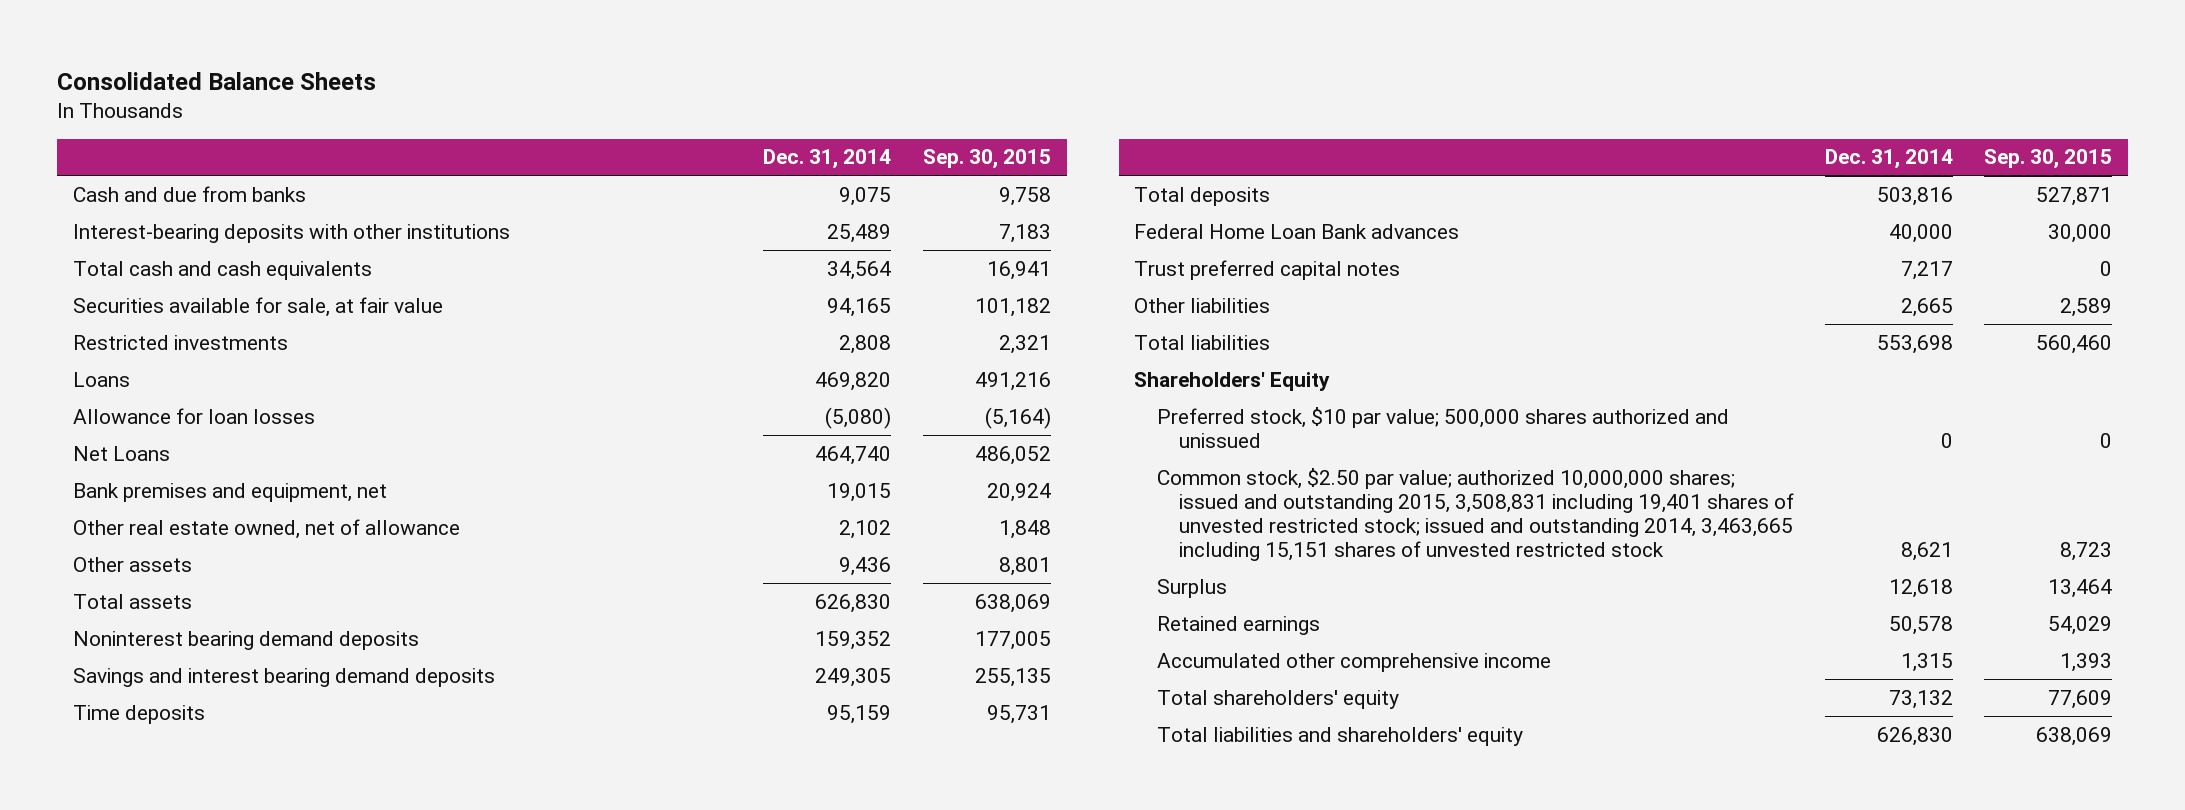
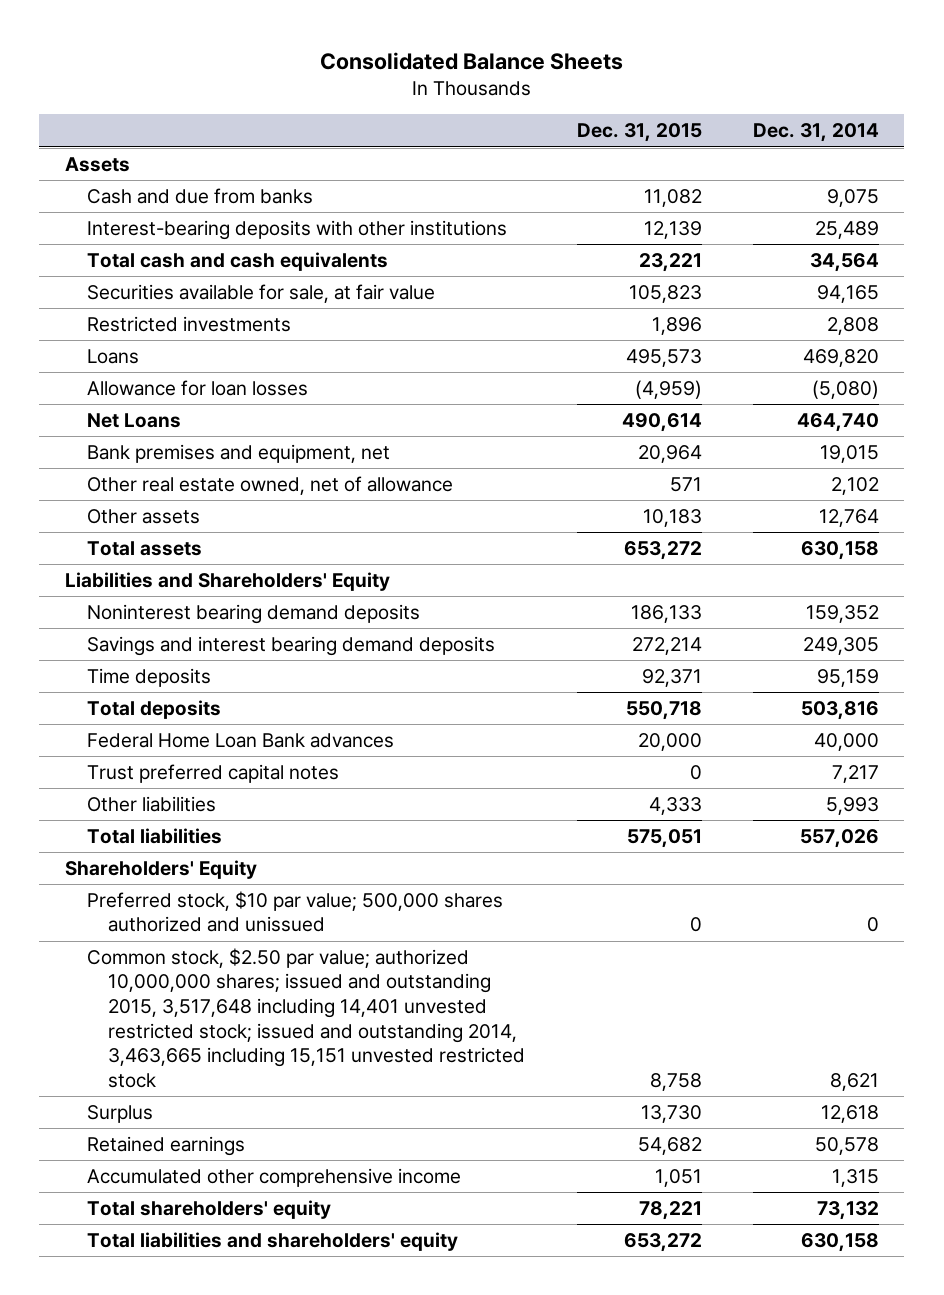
[922,149,1051,170] Sep. 30, 2015 -> none
none -> [576,123,702,143] Dec. 31, 2015
none -> [64,156,130,172] Assets
[839,556,892,576] 9,436 -> [818,508,879,527] 12,764
[815,593,892,613] 626,830 -> [800,540,879,560] 630,158
none -> [64,571,390,591] Liabilities and Shareholders' Equity
[1900,297,1953,317] 2,665 -> [825,796,879,815] 5,993
[1876,334,1953,354] 553,698 -> [799,828,879,848] 557,026
[1156,467,1794,561] Common stock, $2.50 par value; authorized 10,000,000 shares; issued and outstanding 2015, 3,508,831 including 19,401 shares of unvested restricted stock; issued and outstanding 2014, 3,463,665 including 15,151 shares of unvested restricted stock -> [86,947,526,1088] Common stock, $2.50 par value; authorized 10,000,000 shares; issued and outstanding 2015, 3,517,648 including 14,401 unvested restricted stock; issued and outstanding 2014, 3,463,665 including 15,151 unvested restricted stock
[1876,726,1953,746] 626,830 -> [800,1232,879,1252] 630,158

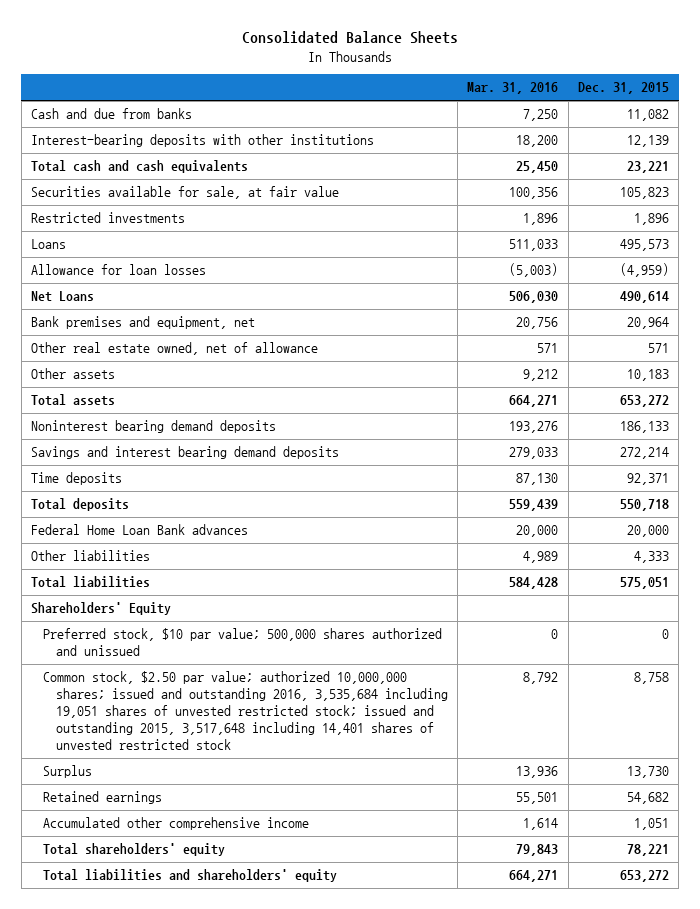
[752,123,879,143] Dec. 31, 2014 -> none
none -> [467,82,559,95] Mar. 31, 2016
[64,156,130,172] Assets -> none
[64,571,390,591] Liabilities and Shareholders' Equity -> none
[86,763,339,783] Trust preferred capital notes -> none
[86,947,526,1088] Common stock, $2.50 par value; authorized 10,000,000 shares; issued and outstanding 2015, 3,517,648 including 14,401 unvested restricted stock; issued and outstanding 2014, 3,463,665 including 15,151 unvested restricted stock -> [43,671,448,751] Common stock, $2.50 par value; authorized 10,000,000 shares; issued and outstanding 2016, 3,535,684 including 19,051 shares of unvested restricted stock; issued and outstanding 2015, 3,517,648 including 14,401 shares of unvested restricted stock

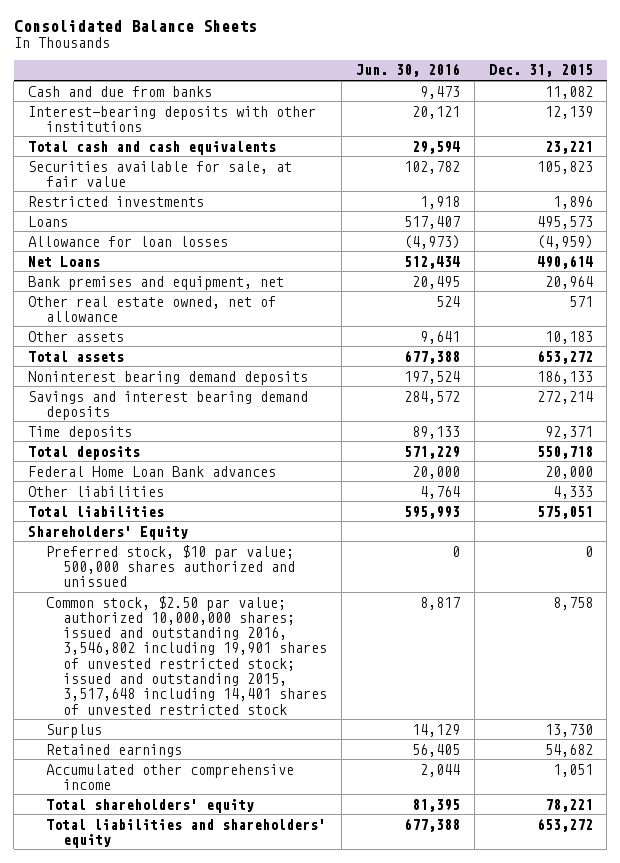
[467,82,559,95] Mar. 31, 2016 -> none
none -> [355,63,460,78] Jun. 30, 2016
[43,671,448,751] Common stock, $2.50 par value; authorized 10,000,000 shares; issued and outstanding 2016, 3,535,684 including 19,051 shares of unvested restricted stock; issued and outstanding 2015, 3,517,648 including 14,401 shares of unvested restricted stock -> [45,595,328,715] Common stock, $2.50 par value; authorized 10,000,000 shares; issued and outstanding 2016, 3,546,802 including 19,901 shares of unvested restricted stock; issued and outstanding 2015, 3,517,648 including 14,401 shares of unvested restricted stock

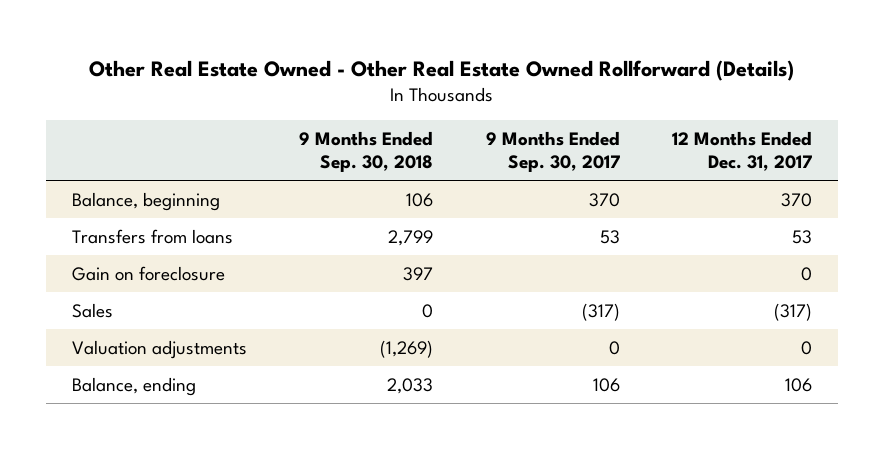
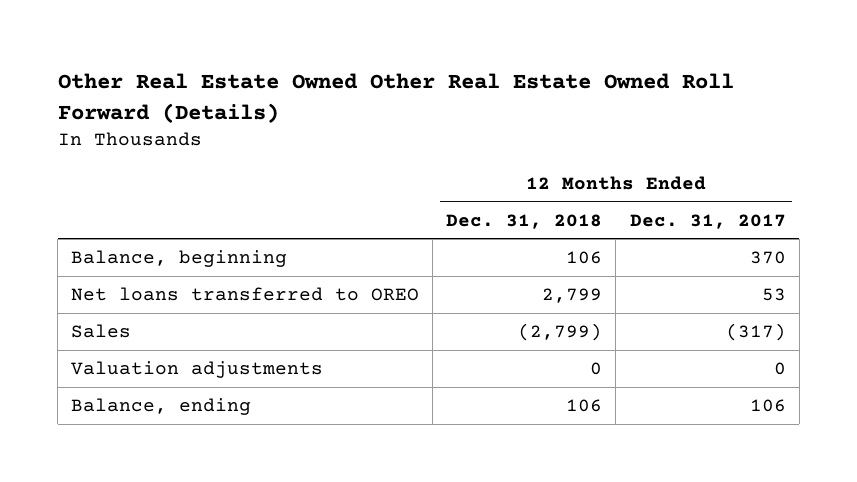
[88,59,794,81] Other Real Estate Owned - Other Real Estate Owned Rollforward (Details) -> [57,73,734,123] Other Real Estate Owned Other Real Estate Owned Roll Forward (Details)
[299,131,434,173] 9 Months Ended Sep. 30, 2018 -> none
[485,131,620,173] 9 Months Ended Sep. 30, 2017 -> none
none -> [446,213,603,229] Dec. 31, 2018
[72,265,226,281] Gain on foreclosure -> none
[72,228,234,244] Transfers from loans -> [71,287,420,302] Net loans transferred to OREO

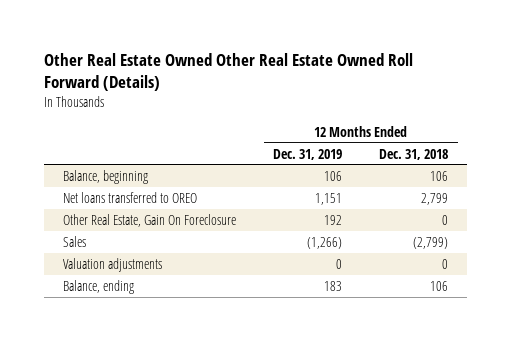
[629,213,786,229] Dec. 31, 2017 -> none
none -> [273,148,343,160] Dec. 31, 2019
none -> [62,213,236,227] Other Real Estate, Gain On Foreclosure

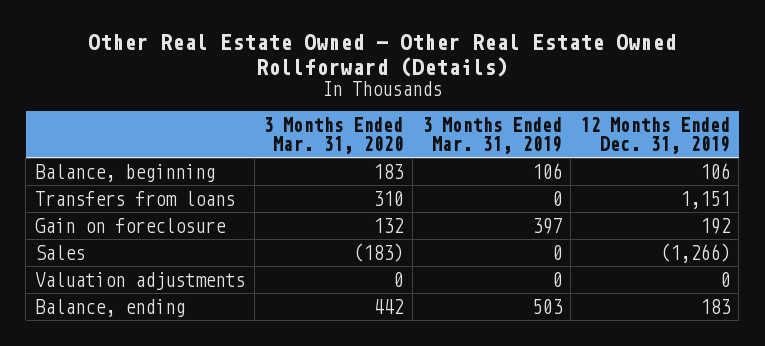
[44,53,414,92] Other Real Estate Owned Other Real Estate Owned Roll Forward (Details) -> [88,34,677,77] Other Real Estate Owned - Other Real Estate Owned Rollforward (Details)
[379,148,449,160] Dec. 31, 2018 -> none
none -> [263,117,404,154] 3 Months Ended Mar. 31, 2020
none -> [421,117,562,154] 3 Months Ended Mar. 31, 2019
[62,191,197,203] Net loans transferred to OREO -> [35,190,236,206] Transfers from loans
[62,213,236,227] Other Real Estate, Gain On Foreclosure -> [35,217,227,233] Gain on foreclosure

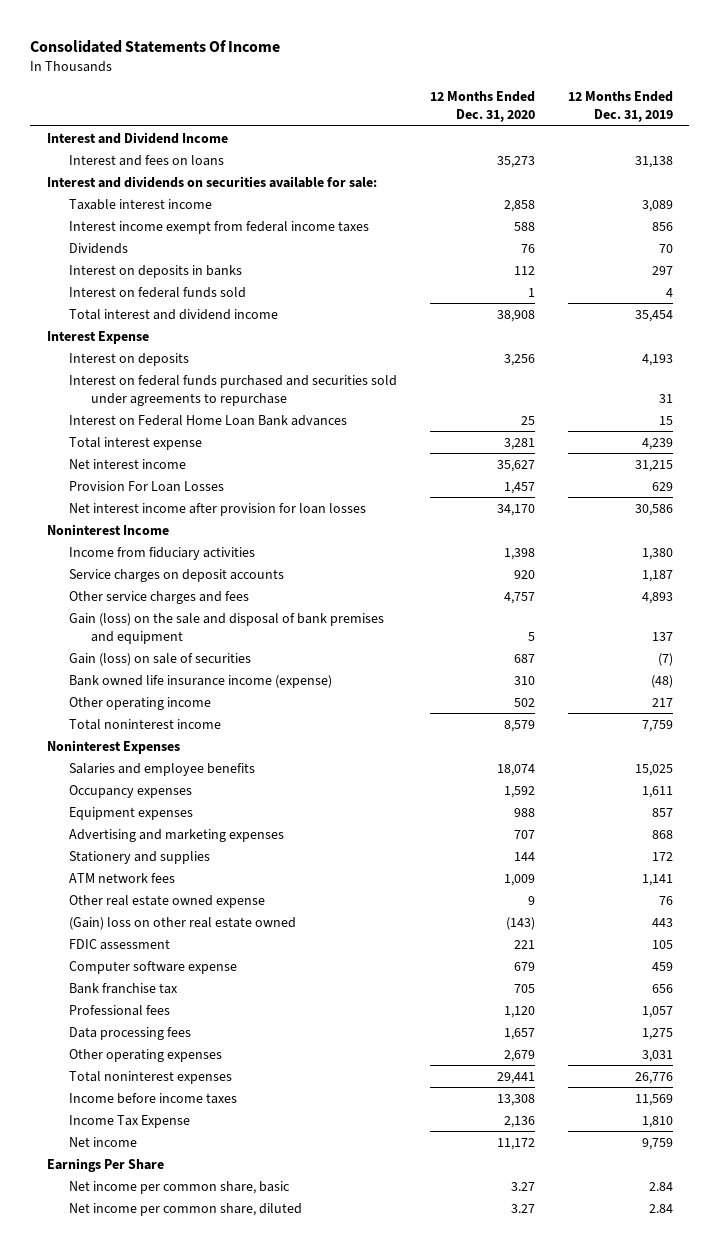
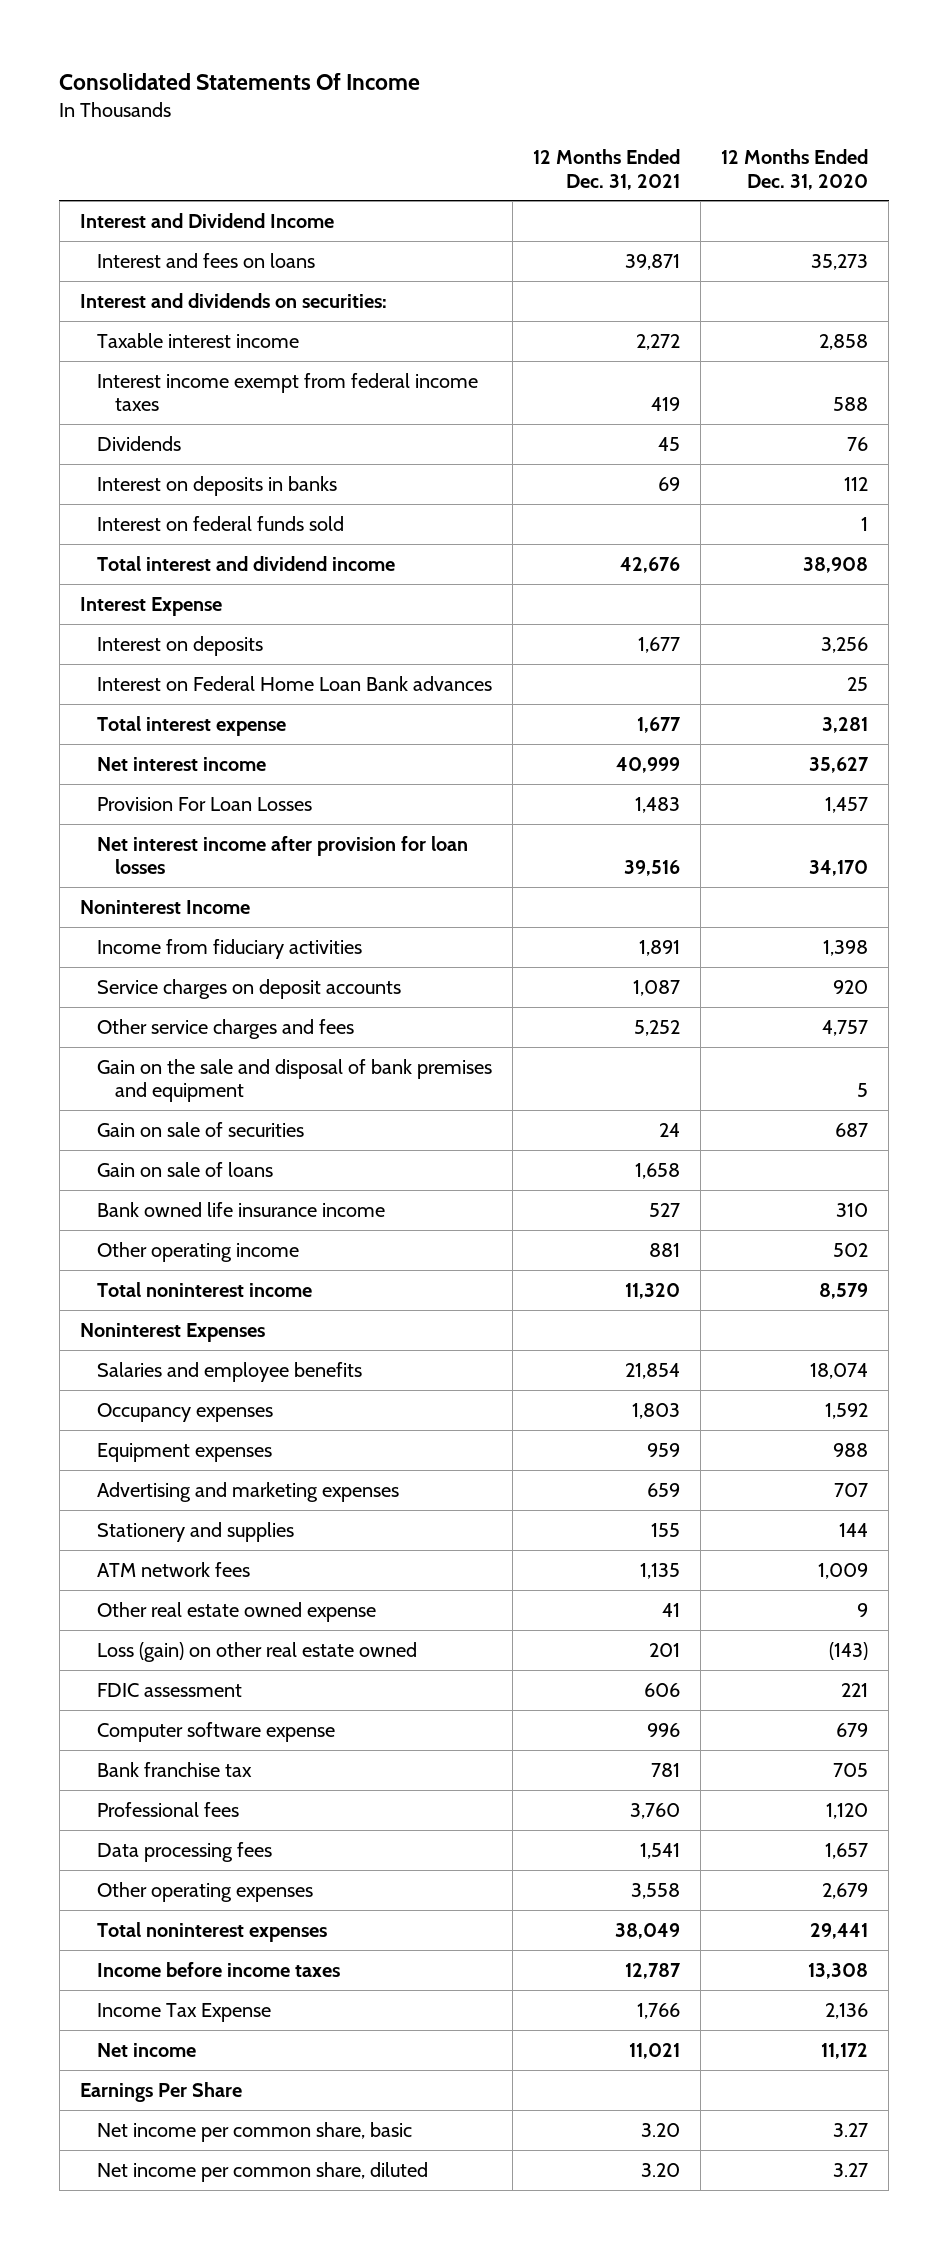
[567,91,673,123] 12 Months Ended Dec. 31, 2019 -> none
none -> [533,148,681,190] 12 Months Ended Dec. 31, 2021
[46,175,377,188] Interest and dividends on securities available for sale: -> [79,292,387,308] Interest and dividends on securities:
[68,374,397,406] Interest on federal funds purchased and securities sold under agreements to repurchase -> none
[68,612,384,644] Gain (loss) on the sale and disposal of bank premises and equipment -> [97,1058,493,1103] Gain on the sale and disposal of bank premises and equipment
[68,652,251,666] Gain (loss) on sale of securities -> [97,1121,305,1137] Gain on sale of securities
none -> [97,1161,274,1177] Gain on sale of loans
[68,674,332,688] Bank owned life insurance income (expense) -> [97,1201,386,1217] Bank owned life insurance income
[68,916,296,930] (Gain) loss on other real estate owned -> [97,1641,418,1662] Loss (gain) on other real estate owned

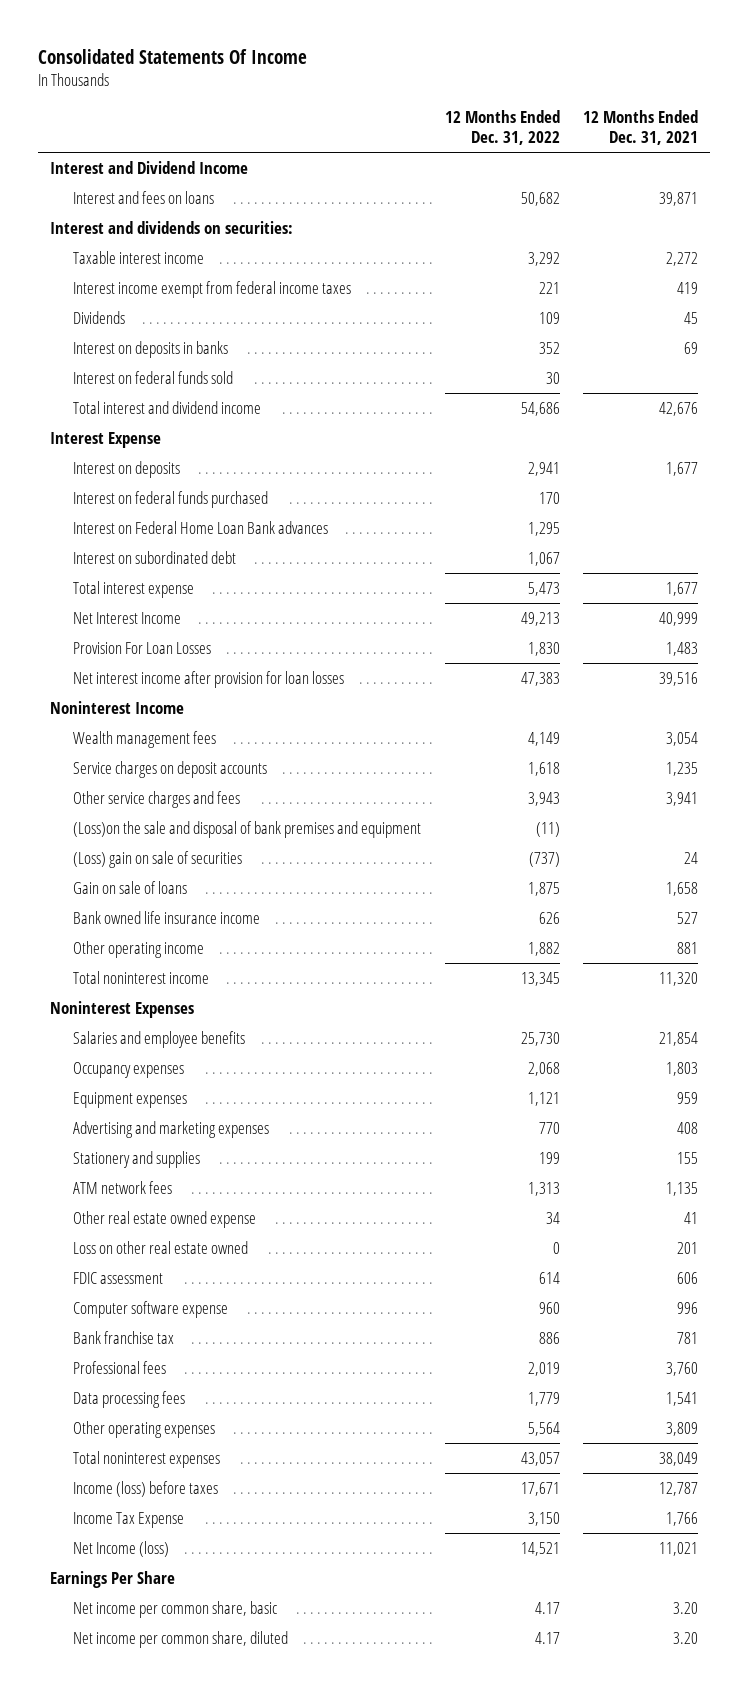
[721,148,869,190] 12 Months Ended Dec. 31, 2020 -> none
none -> [444,110,560,146] 12 Months Ended Dec. 31, 2022
none -> [73,490,269,508] Interest on federal funds purchased
none -> [73,550,237,564] Interest on subordinated debt
[97,756,267,771] Net interest income -> [73,611,182,624] Net Interest Income
[97,938,363,959] Income from fiduciary activities -> none
none -> [73,730,217,748] Wealth management fees
[633,979,681,996] 1,087 -> [666,761,699,776] 1,235
[634,1019,681,1036] 5,252 -> [666,791,699,806] 3,941
[97,1058,493,1103] Gain on the sale and disposal of bank premises and equipment -> [73,820,422,838] (Loss)on the sale and disposal of bank premises and equipment
[97,1121,305,1137] Gain on sale of securities -> [73,850,243,868] (Loss) gain on sale of securities
[647,1482,681,1497] 659 -> [677,1121,699,1134] 408
[97,1641,418,1662] Loss (gain) on other real estate owned -> [73,1240,249,1254] Loss on other real estate owned
[631,1882,681,1899] 3,558 -> [666,1421,699,1436] 3,809
[97,1961,341,1977] Income before income taxes -> [73,1480,219,1497] Income (loss) before taxes
[97,2042,197,2057] Net income -> [73,1540,170,1557] Net Income (loss)

